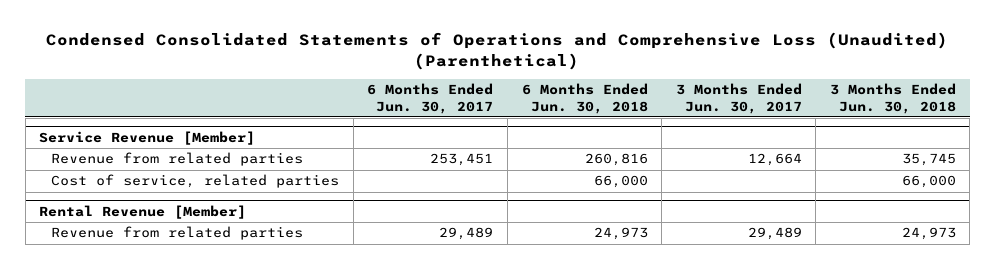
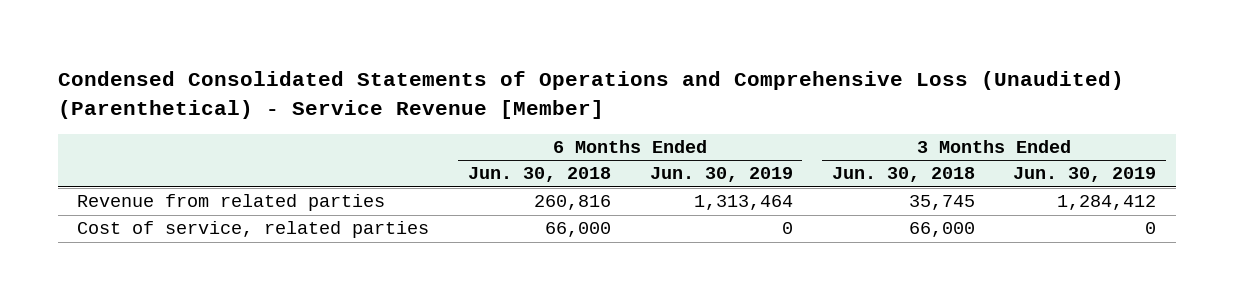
[46,32,949,70] Condensed Consolidated Statements of Operations and Comprehensive Loss (Unaudited) (Parenthetical) -> [57,71,1124,120] Condensed Consolidated Statements of Operations and Comprehensive Loss (Unaudited) (Parenthetical) - Service Revenue [Member]
[367,83,494,114] 6 Months Ended Jun. 30, 2017 -> none
[675,83,802,114] 3 Months Ended Jun. 30, 2017 -> none
none -> [649,167,793,183] Jun. 30, 2019
none -> [1013,167,1157,183] Jun. 30, 2019
[39,130,256,145] Service Revenue [Member] -> none
[39,204,247,219] Rental Revenue [Member] -> none
[51,226,304,241] Revenue from related parties -> none

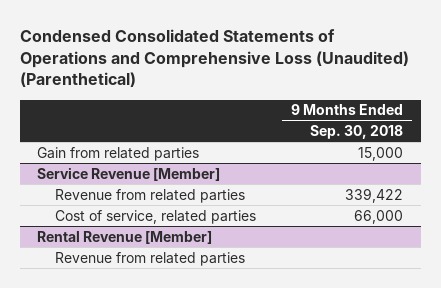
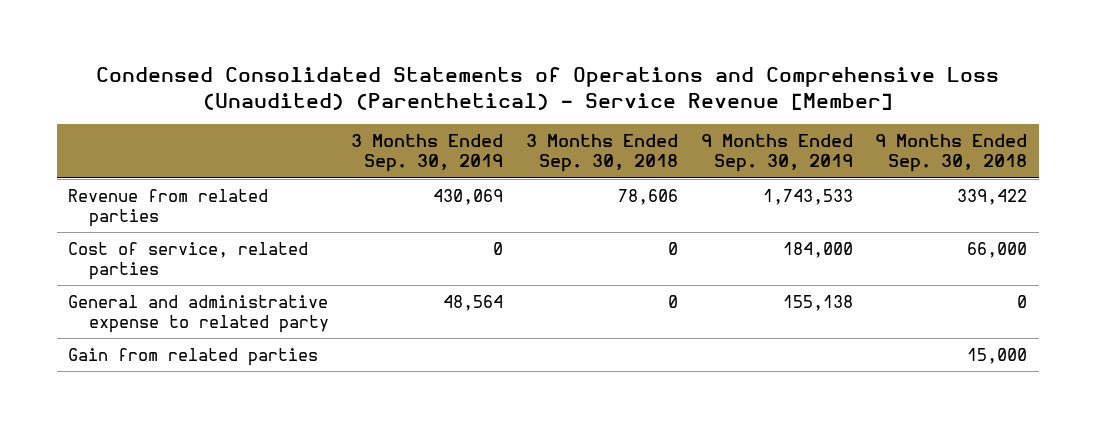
[19,28,409,88] Condensed Consolidated Statements of Operations and Comprehensive Loss (Unaudited) (Parenthetical) -> [95,67,999,110] Condensed Consolidated Statements of Operations and Comprehensive Loss (Unaudited) (Parenthetical) - Service Revenue [Member]
none -> [351,134,504,173] 3 Months Ended Sep. 30, 2019
none -> [526,134,679,173] 3 Months Ended Sep. 30, 2018
none -> [700,134,853,173] 9 Months Ended Sep. 30, 2019
[37,166,221,181] Service Revenue [Member] -> none
[37,230,213,244] Rental Revenue [Member] -> none
[54,251,245,266] Revenue from related parties -> none
none -> [67,294,329,334] General and administrative expense to related party
[37,146,200,161] Gain from related parties -> [67,347,318,366] Gain from related parties

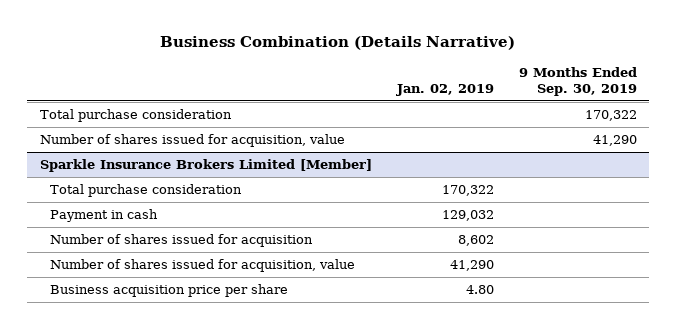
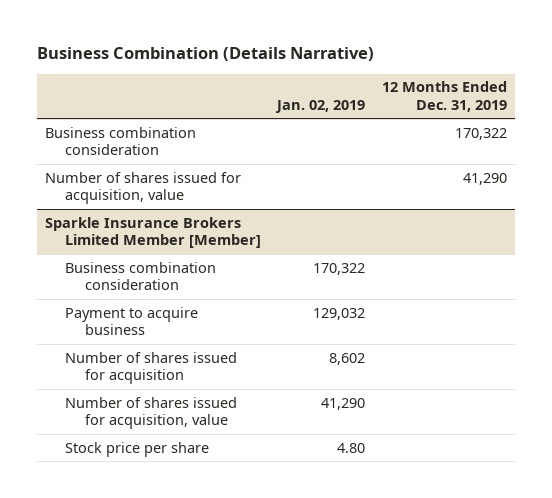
[518,66,637,97] 9 Months Ended Sep. 30, 2019 -> none
none -> [381,81,507,113] 12 Months Ended Dec. 31, 2019
[39,108,232,122] Total purchase consideration -> [44,126,196,156] Business combination consideration
[39,158,372,172] Sparkle Insurance Brokers Limited [Member] -> [44,216,261,249] Sparkle Insurance Brokers Limited Member [Member]
[49,183,242,197] Total purchase consideration -> [64,261,216,291] Business combination consideration
[49,208,158,222] Payment in cash -> [64,306,198,336] Payment to acquire business
[49,283,288,297] Business acquisition price per share -> [64,441,209,457] Stock price per share

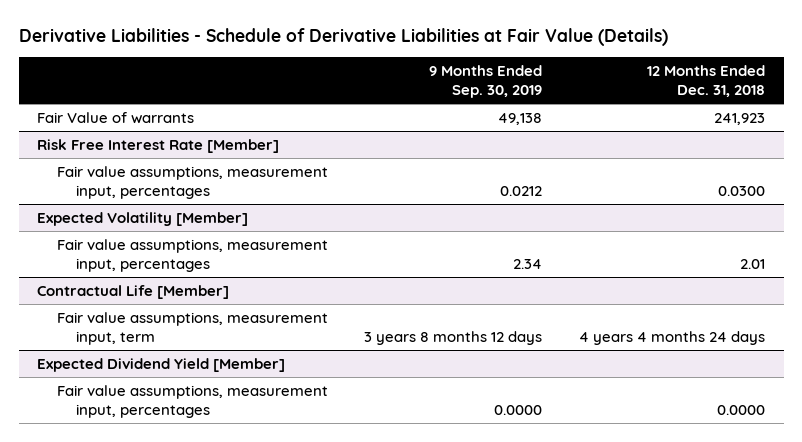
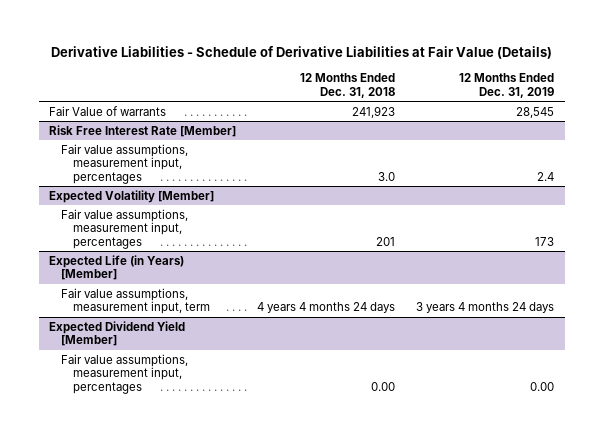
[429,65,543,99] 9 Months Ended Sep. 30, 2019 -> none
none -> [459,73,555,98] 12 Months Ended Dec. 31, 2019
[718,185,766,196] 0.0300 -> [378,171,396,181] 3.0
[740,258,766,269] 2.01 -> [376,236,396,246] 201
[37,284,230,299] Contractual Life [Member] -> [49,254,185,281] Expected Life (in Years) [Member]
[717,404,766,415] 0.0000 -> [371,381,396,391] 0.00

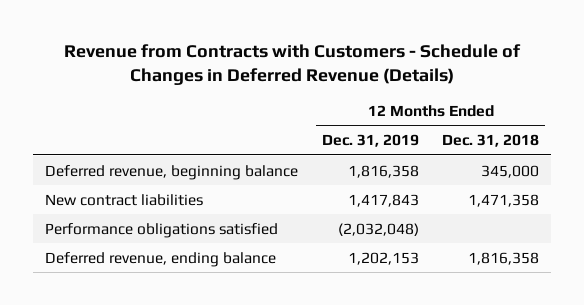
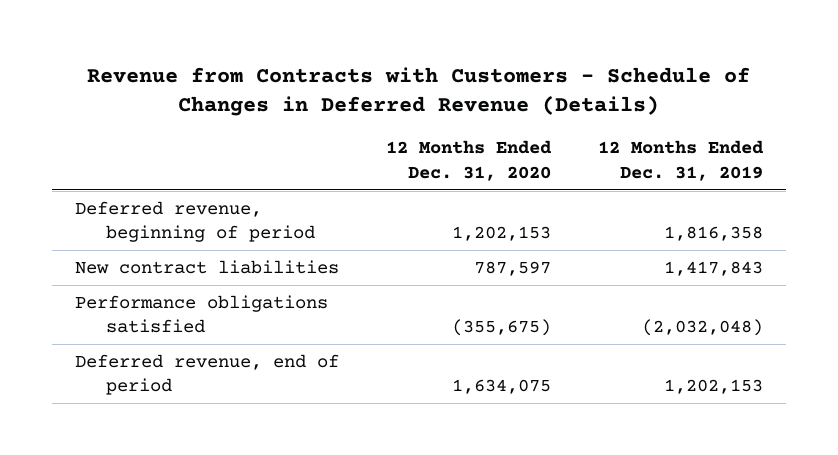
[442,134,540,148] Dec. 31, 2018 -> none
none -> [386,140,553,181] 12 Months Ended Dec. 31, 2020
[44,164,298,180] Deferred revenue, beginning balance -> [75,200,315,243] Deferred revenue, beginning of period
[44,251,276,267] Deferred revenue, ending balance -> [75,353,340,396] Deferred revenue, end of period

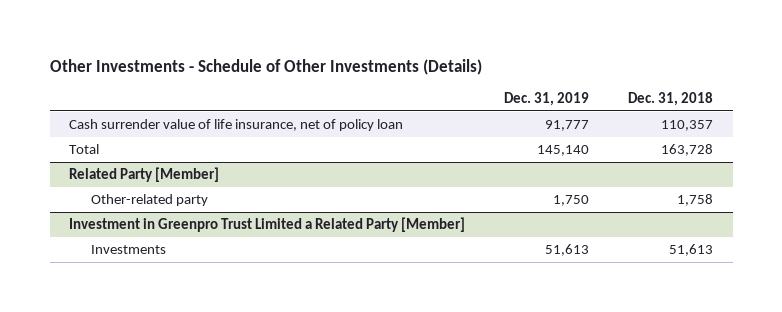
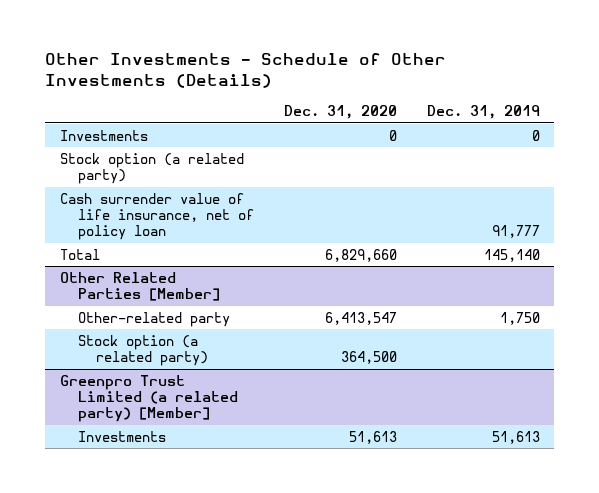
[628,92,714,107] Dec. 31, 2018 -> none
none -> [283,105,397,120] Dec. 31, 2020
none -> [59,129,148,141] Investments
none -> [59,152,244,185] Stock option (a related party)
[69,167,220,183] Related Party [Member] -> [59,271,220,302] Other Related Parties [Member]
none -> [77,334,209,367] Stock option (a related party)
[69,217,466,233] Investment in Greenpro Trust Limited a Related Party [Member] -> [59,374,238,423] Greenpro Trust Limited (a related party) [Member]

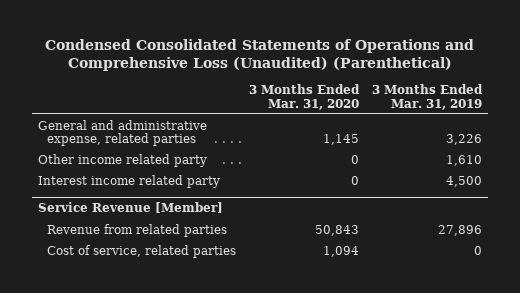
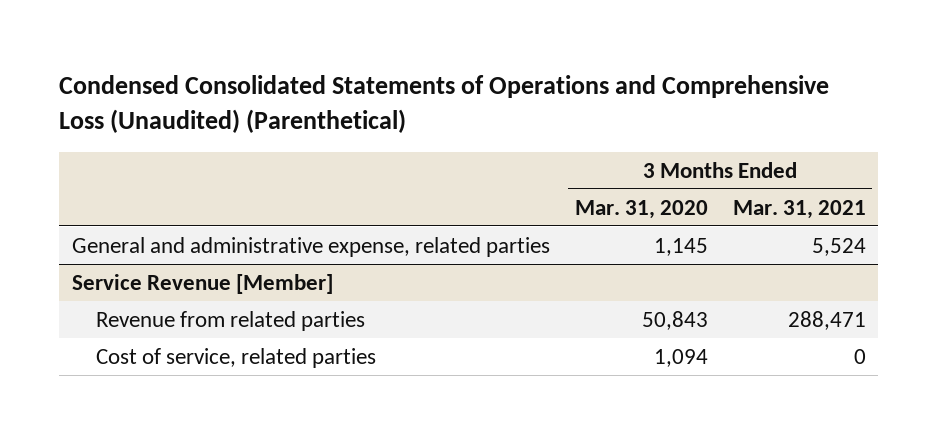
[371,83,483,110] 3 Months Ended Mar. 31, 2019 -> none
none -> [732,199,866,219] Mar. 31, 2021
[38,153,208,167] Other income related party -> none
[38,174,221,188] Interest income related party -> none

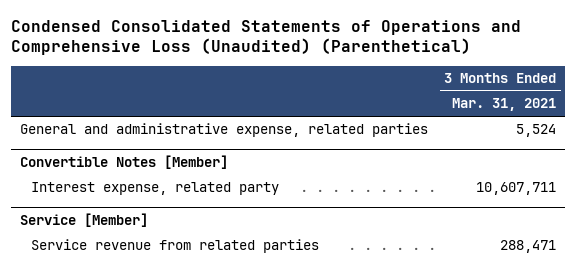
[574,199,708,219] Mar. 31, 2020 -> none
[96,347,377,368] Cost of service, related parties -> none
none -> [19,155,228,170] Convertible Notes [Member]
none -> [30,182,279,196] Interest expense, related party
[71,273,333,294] Service Revenue [Member] -> [19,213,148,228] Service [Member]
[96,310,366,331] Revenue from related parties -> [30,239,319,254] Service revenue from related parties

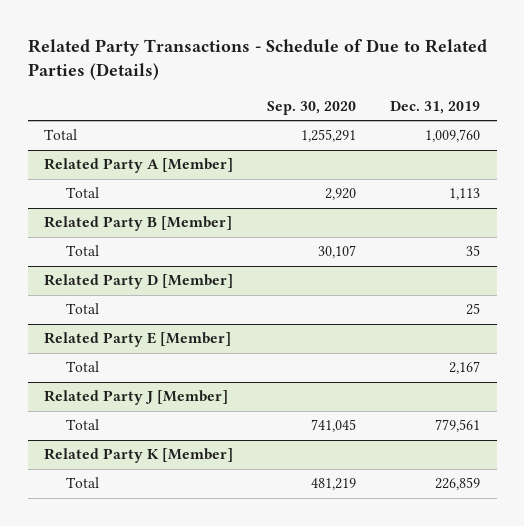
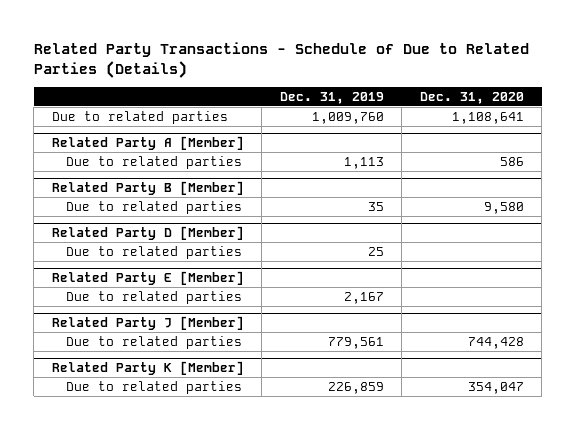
[267,101,357,116] Sep. 30, 2020 -> none
none -> [419,91,524,104] Dec. 31, 2020
[44,129,78,141] Total -> [51,110,228,124] Due to related parties
[65,187,99,199] Total -> [66,155,243,169] Due to related parties
[65,245,99,257] Total -> [66,200,243,214] Due to related parties
[65,303,99,315] Total -> [66,245,243,259] Due to related parties
[65,361,99,373] Total -> [66,290,243,304] Due to related parties
[65,419,99,431] Total -> [66,335,243,349] Due to related parties
[65,477,99,489] Total -> [66,380,243,394] Due to related parties

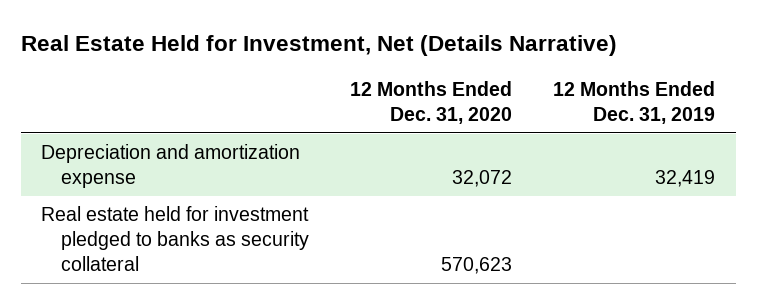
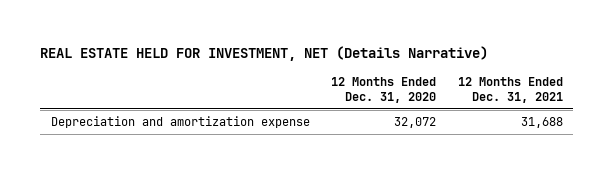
[20,35,617,57] Real Estate Held for Investment, Net (Details Narrative) -> [39,45,488,61] REAL ESTATE HELD FOR INVESTMENT, NET (Details Narrative)
[553,80,716,124] 12 Months Ended Dec. 31, 2019 -> none
none -> [457,76,563,103] 12 Months Ended Dec. 31, 2021
[41,206,310,271] Real estate held for investment pledged to banks as security collateral -> none

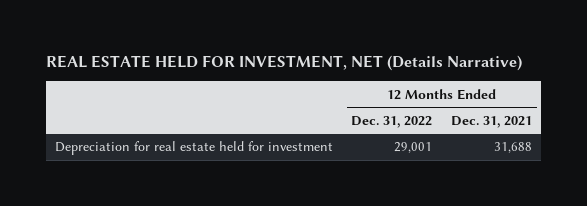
[331,76,437,103] 12 Months Ended Dec. 31, 2020 -> none
none -> [351,115,433,128] Dec. 31, 2022
[50,116,310,129] Depreciation and amortization expense -> [54,141,333,156] Depreciation for real estate held for investment

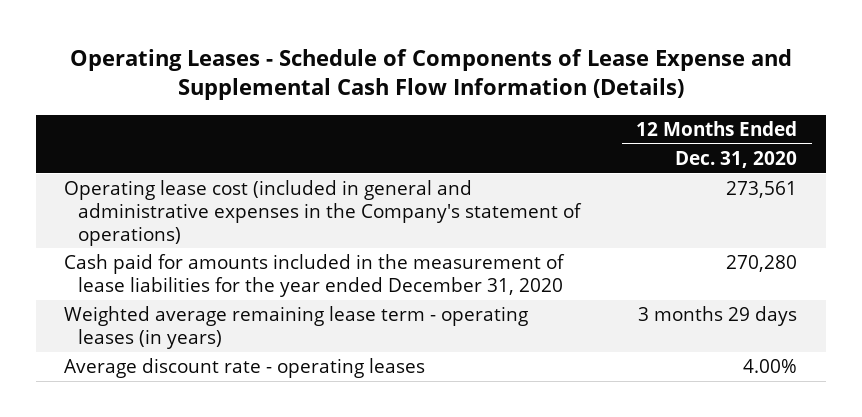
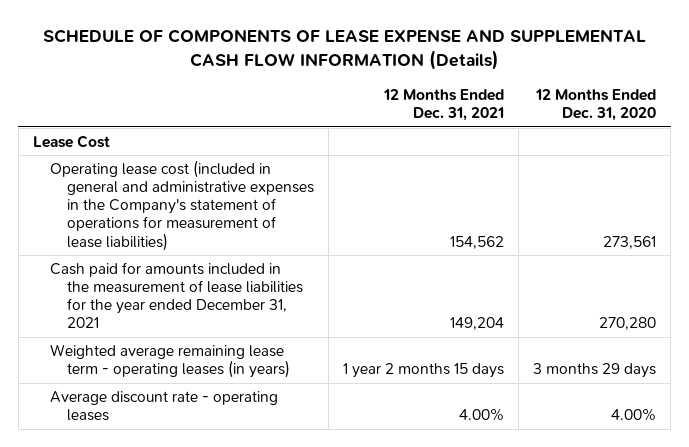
[69,48,792,101] Operating Leases - Schedule of Components of Lease Expense and Supplemental Cash Flow Information (Details) -> [42,29,646,70] SCHEDULE OF COMPONENTS OF LEASE EXPENSE AND SUPPLEMENTAL CASH FLOW INFORMATION (Details)
none -> [383,89,505,122] 12 Months Ended Dec. 31, 2021
none -> [32,134,110,148] Lease Cost
[64,180,582,246] Operating lease cost (included in general and administrative expenses in the Company's statement of operations) -> [49,159,314,251] Operating lease cost (included in general and administrative expenses in the Company's statement of operations for measurement of lease liabilities)
[64,254,566,297] Cash paid for amounts included in the measurement of lease liabilities for the year ended December 31, 2020 -> [49,261,303,329] Cash paid for amounts included in the measurement of lease liabilities for the year ended December 31, 2021

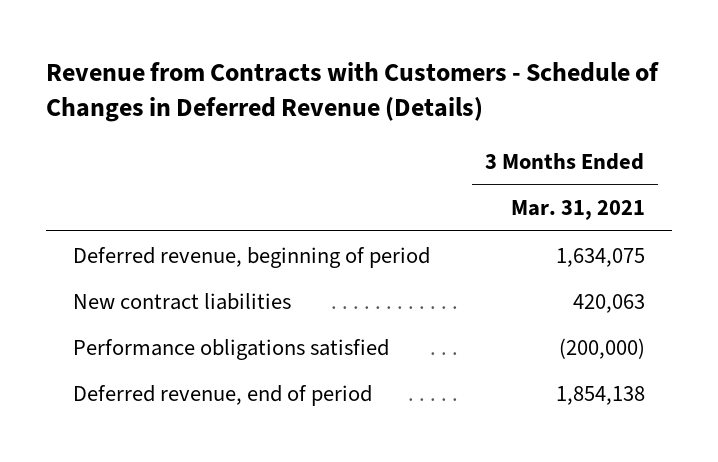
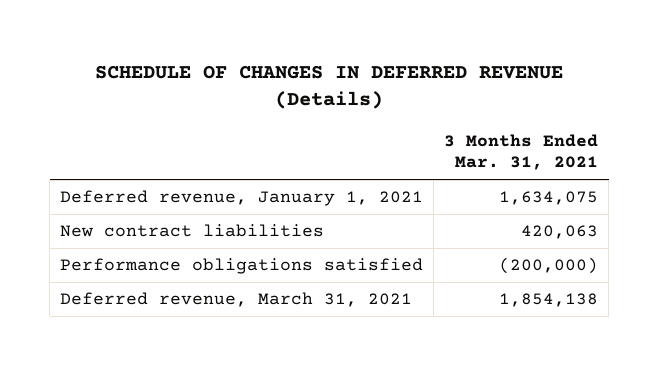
[45,61,659,122] Revenue from Contracts with Customers - Schedule of Changes in Deferred Revenue (Details) -> [95,64,564,110] SCHEDULE OF CHANGES IN DEFERRED REVENUE (Details)
[73,246,431,268] Deferred revenue, beginning of period -> [60,190,424,207] Deferred revenue, January 1, 2021
[73,384,373,406] Deferred revenue, end of period -> [60,292,413,308] Deferred revenue, March 31, 2021

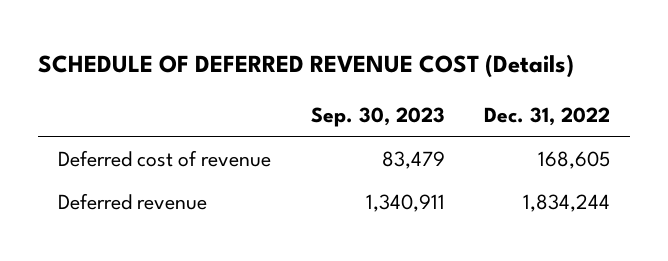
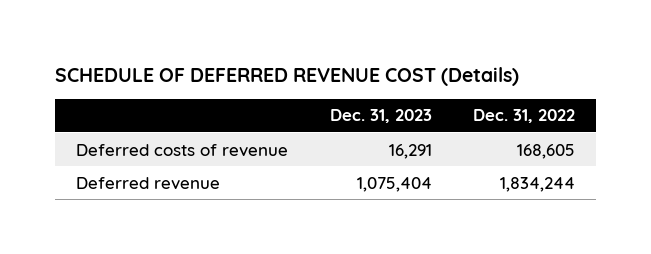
[310,106,445,127] Sep. 30, 2023 -> none
none -> [329,109,432,124] Dec. 31, 2023
[58,149,272,167] Deferred cost of revenue -> [75,143,288,157] Deferred costs of revenue

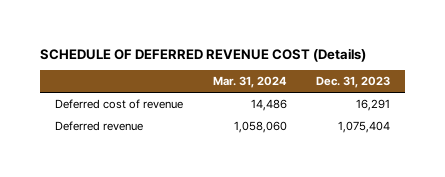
[473,109,576,124] Dec. 31, 2022 -> none
none -> [212,76,287,89] Mar. 31, 2024
[75,143,288,157] Deferred costs of revenue -> [55,99,184,110] Deferred cost of revenue

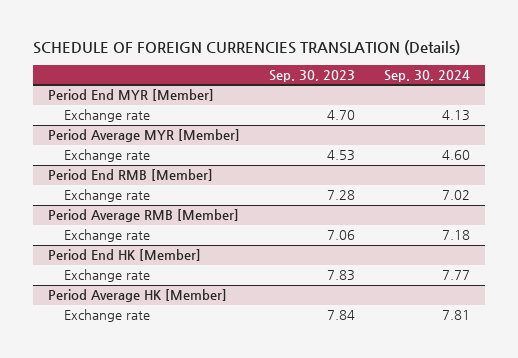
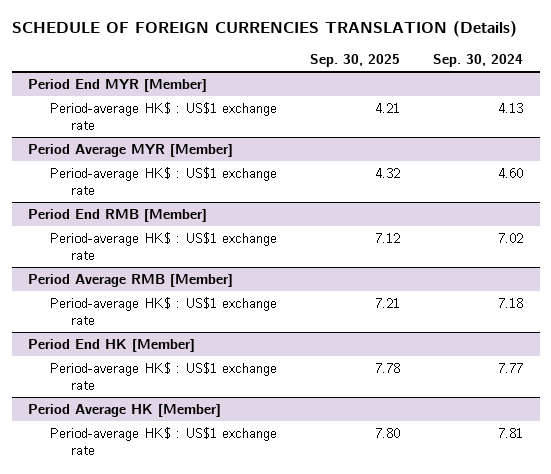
[268,69,355,82] Sep. 30, 2023 -> none
none -> [309,53,400,67] Sep. 30, 2025
[63,109,150,123] Exchange rate -> [49,101,277,131] Period-average HK$ : US$1 exchange rate
[63,149,150,163] Exchange rate -> [49,166,277,196] Period-average HK$ : US$1 exchange rate
[63,189,150,203] Exchange rate -> [49,231,277,261] Period-average HK$ : US$1 exchange rate
[63,229,150,243] Exchange rate -> [49,296,277,326] Period-average HK$ : US$1 exchange rate
[63,269,150,283] Exchange rate -> [49,361,277,391] Period-average HK$ : US$1 exchange rate
[63,309,150,323] Exchange rate -> [49,426,277,456] Period-average HK$ : US$1 exchange rate

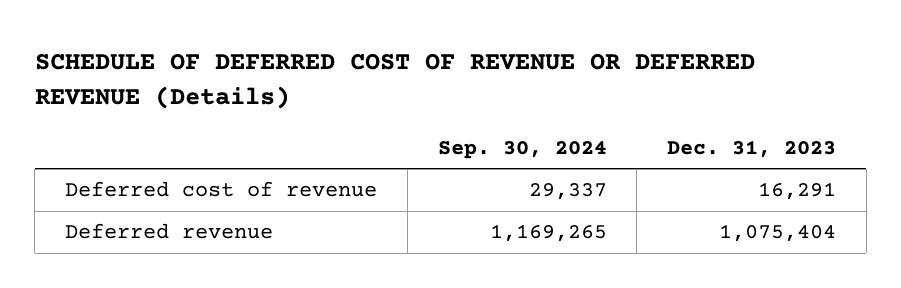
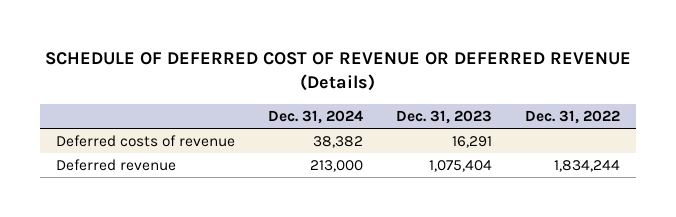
[437,140,607,159] Sep. 30, 2024 -> none
none -> [267,110,363,125] Dec. 31, 2024
none -> [524,110,620,125] Dec. 31, 2022
[65,181,378,198] Deferred cost of revenue -> [56,135,236,148] Deferred costs of revenue

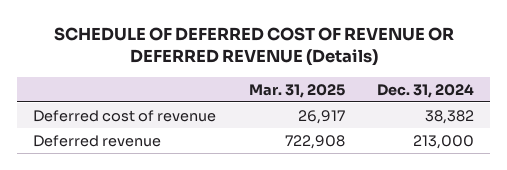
[395,110,492,125] Dec. 31, 2023 -> none
[524,110,620,125] Dec. 31, 2022 -> none
none -> [248,83,345,98] Mar. 31, 2025
[56,135,236,148] Deferred costs of revenue -> [33,109,217,122] Deferred cost of revenue

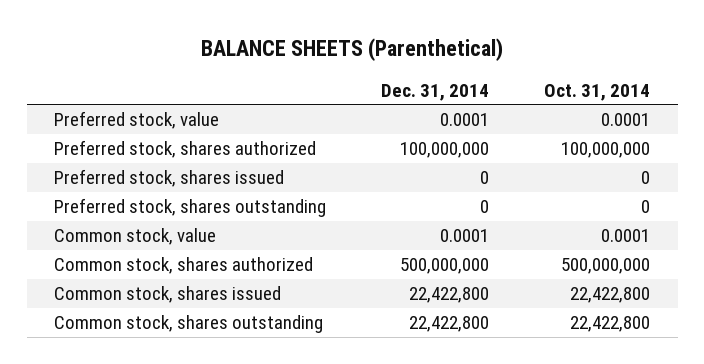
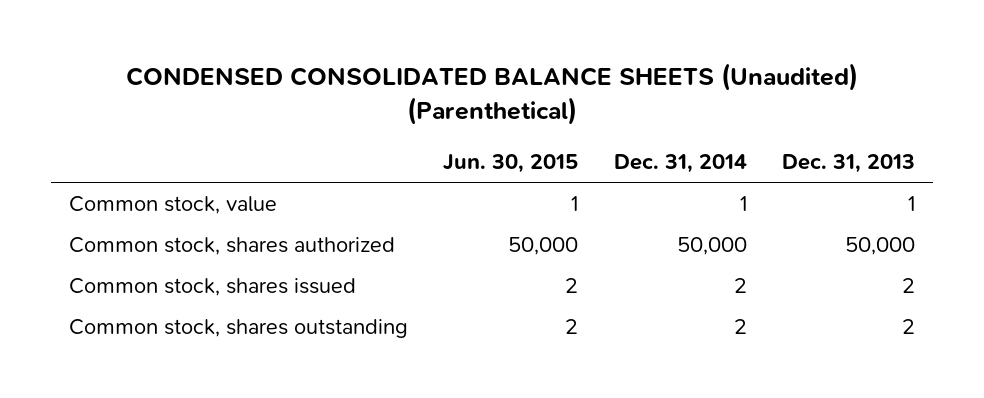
[201,38,504,62] BALANCE SHEETS (Parenthetical) -> [125,63,858,126] CONDENSED CONSOLIDATED BALANCE SHEETS (Unaudited) (Parenthetical)
[544,83,651,101] Oct. 31, 2014 -> none
none -> [443,154,579,174] Jun. 30, 2015
none -> [781,154,915,174] Dec. 31, 2013
[54,111,220,130] Preferred stock, value -> none
[54,140,317,159] Preferred stock, shares authorized -> none
[54,169,285,188] Preferred stock, shares issued -> none
[54,198,327,218] Preferred stock, shares outstanding -> none
[440,229,490,243] 0.0001 -> [739,195,747,211] 1
[400,258,490,275] 500,000,000 -> [676,236,747,255] 50,000
[409,287,490,304] 22,422,800 -> [733,277,747,293] 2
[409,316,490,333] 22,422,800 -> [733,318,747,334] 2

